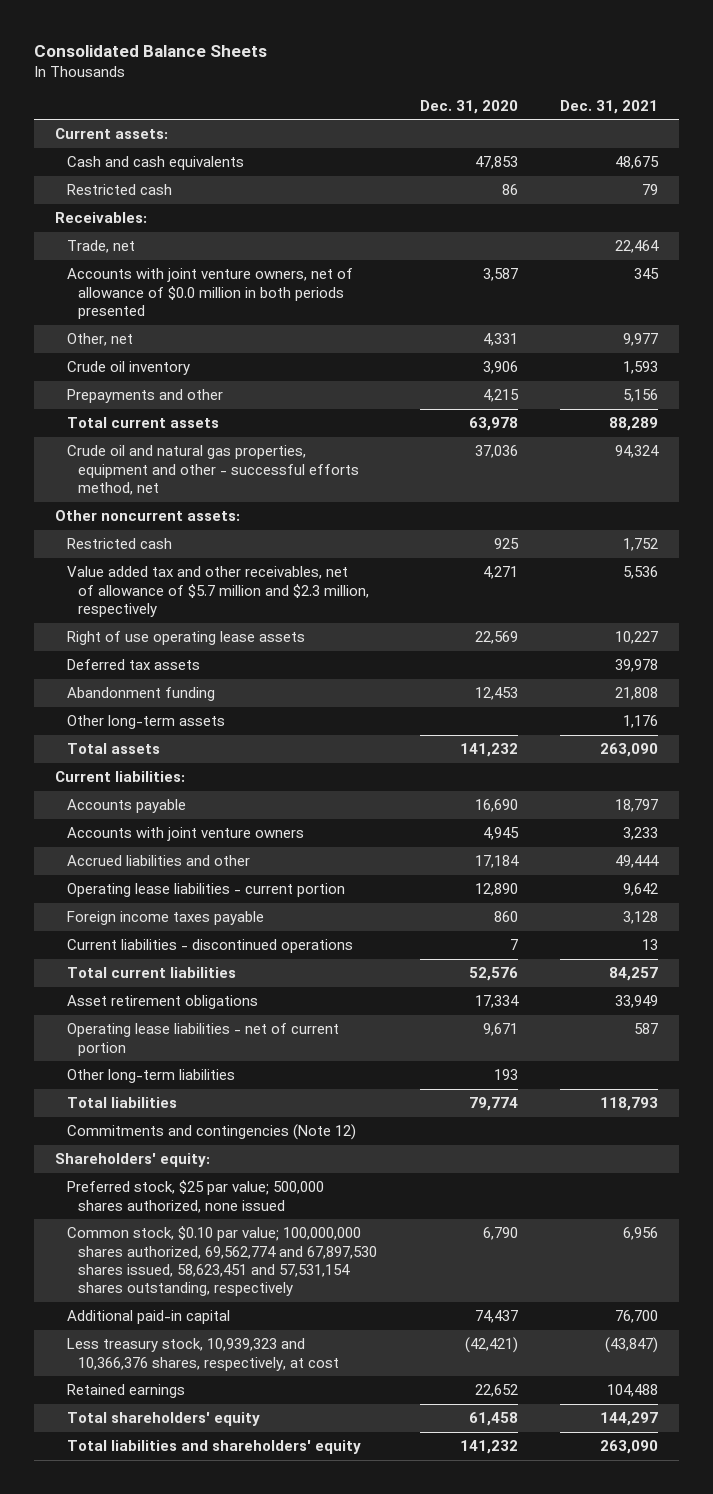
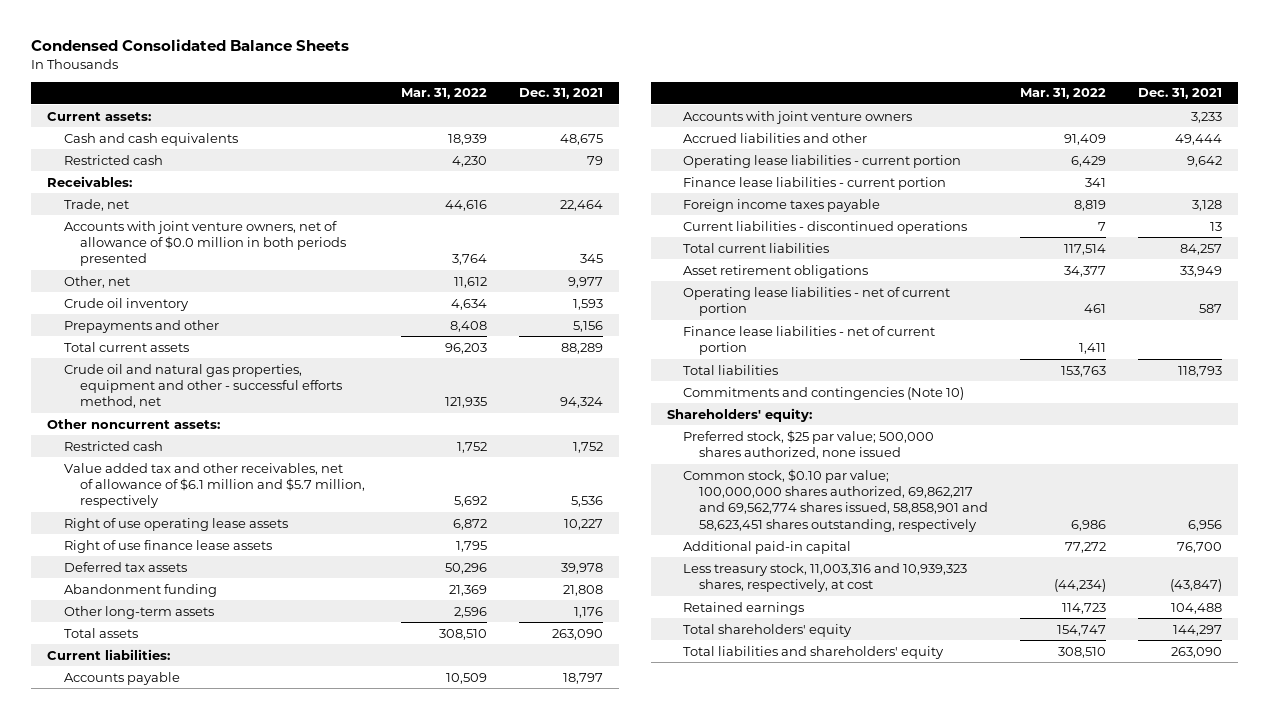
[33,44,267,57] Consolidated Balance Sheets -> [31,39,350,52] Condensed Consolidated Balance Sheets
[419,99,518,114] Dec. 31, 2020 -> none
none -> [400,88,487,100] Mar. 31, 2022
[66,566,370,618] Value added tax and other receivables, net of allowance of $5.7 million and $2.3 million, respectively -> [63,462,365,509] Value added tax and other receivables, net of allowance of $6.1 million and $5.7 million, respectively
none -> [63,539,272,553] Right of use finance lease assets
none -> [682,176,946,190] Finance lease liabilities - current portion
[66,1069,235,1084] Other long-term liabilities -> none
none -> [682,325,935,355] Finance lease liabilities - net of current portion
[66,1124,356,1141] Commitments and contingencies (Note 12) -> [682,386,964,400] Commitments and contingencies (Note 10)
[66,1226,378,1297] Common stock, $0.10 par value; 100,000,000 shares authorized, 69,562,774 and 67,897,530 shares issued, 58,623,451 and 57,531,154 shares outstanding, respectively -> [682,468,989,532] Common stock, $0.10 par value; 100,000,000 shares authorized, 69,862,217 and 69,562,774 shares issued, 58,858,901 and 58,623,451 shares outstanding, respectively
[66,1338,340,1371] Less treasury stock, 10,939,323 and 10,366,376 shares, respectively, at cost -> [682,562,967,592] Less treasury stock, 11,003,316 and 10,939,323 shares, respectively, at cost

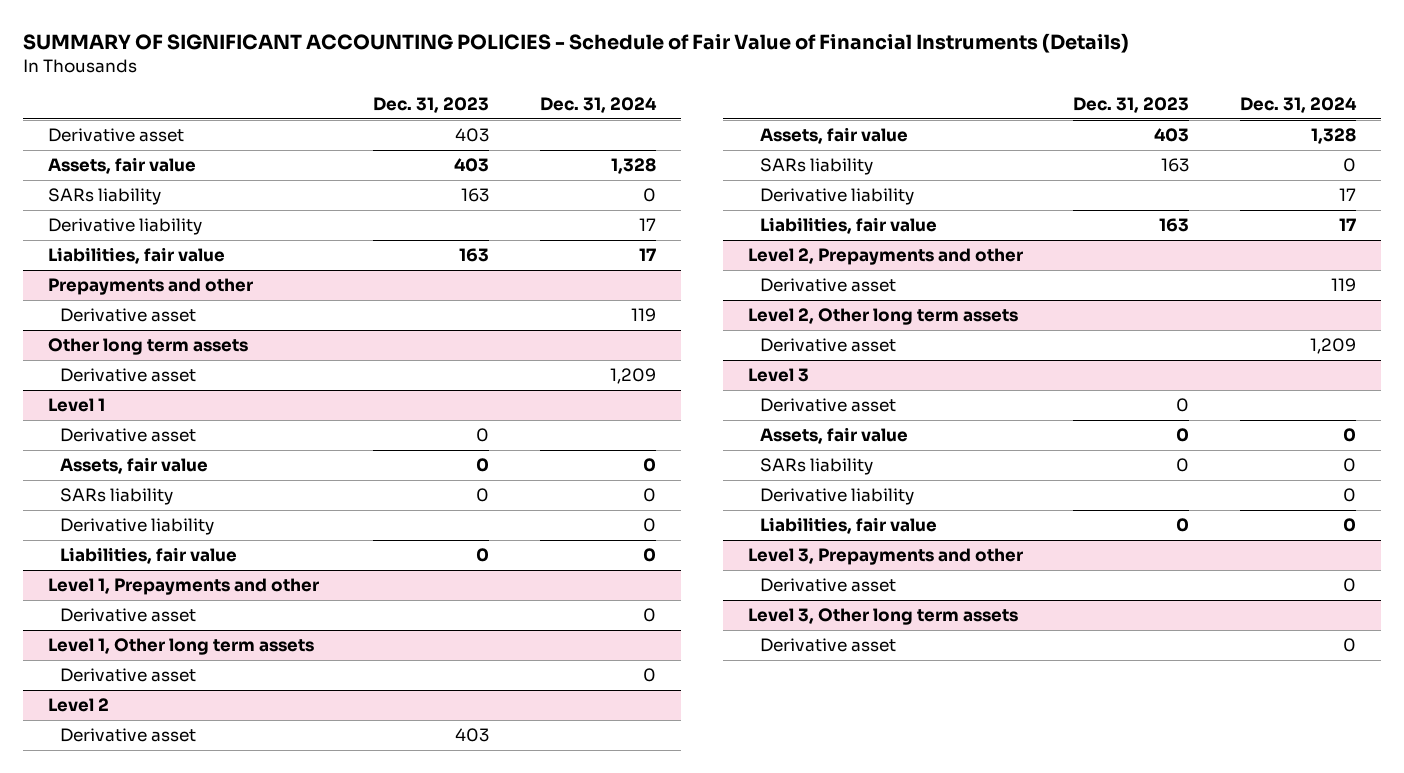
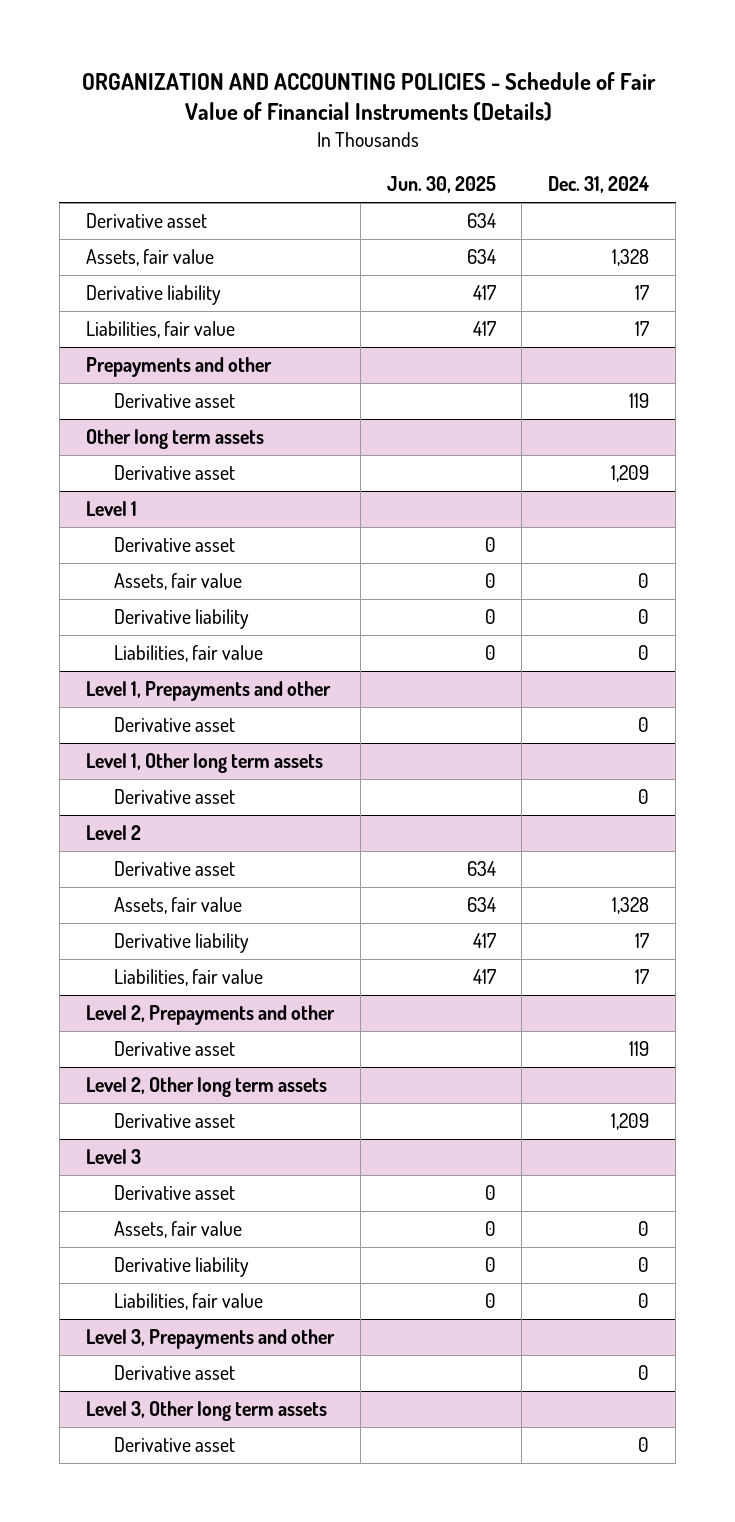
[22,32,1129,53] SUMMARY OF SIGNIFICANT ACCOUNTING POLICIES - Schedule of Fair Value of Financial Instruments (Details) -> [81,71,656,122] ORGANIZATION AND ACCOUNTING POLICIES - Schedule of Fair Value of Financial Instruments (Details)
[373,96,490,113] Dec. 31, 2023 -> none
none -> [386,176,496,194] Jun. 30, 2025
[47,188,161,206] SARs liability -> none
[59,488,173,506] SARs liability -> none
[760,158,874,176] SARs liability -> none
[760,458,874,476] SARs liability -> none

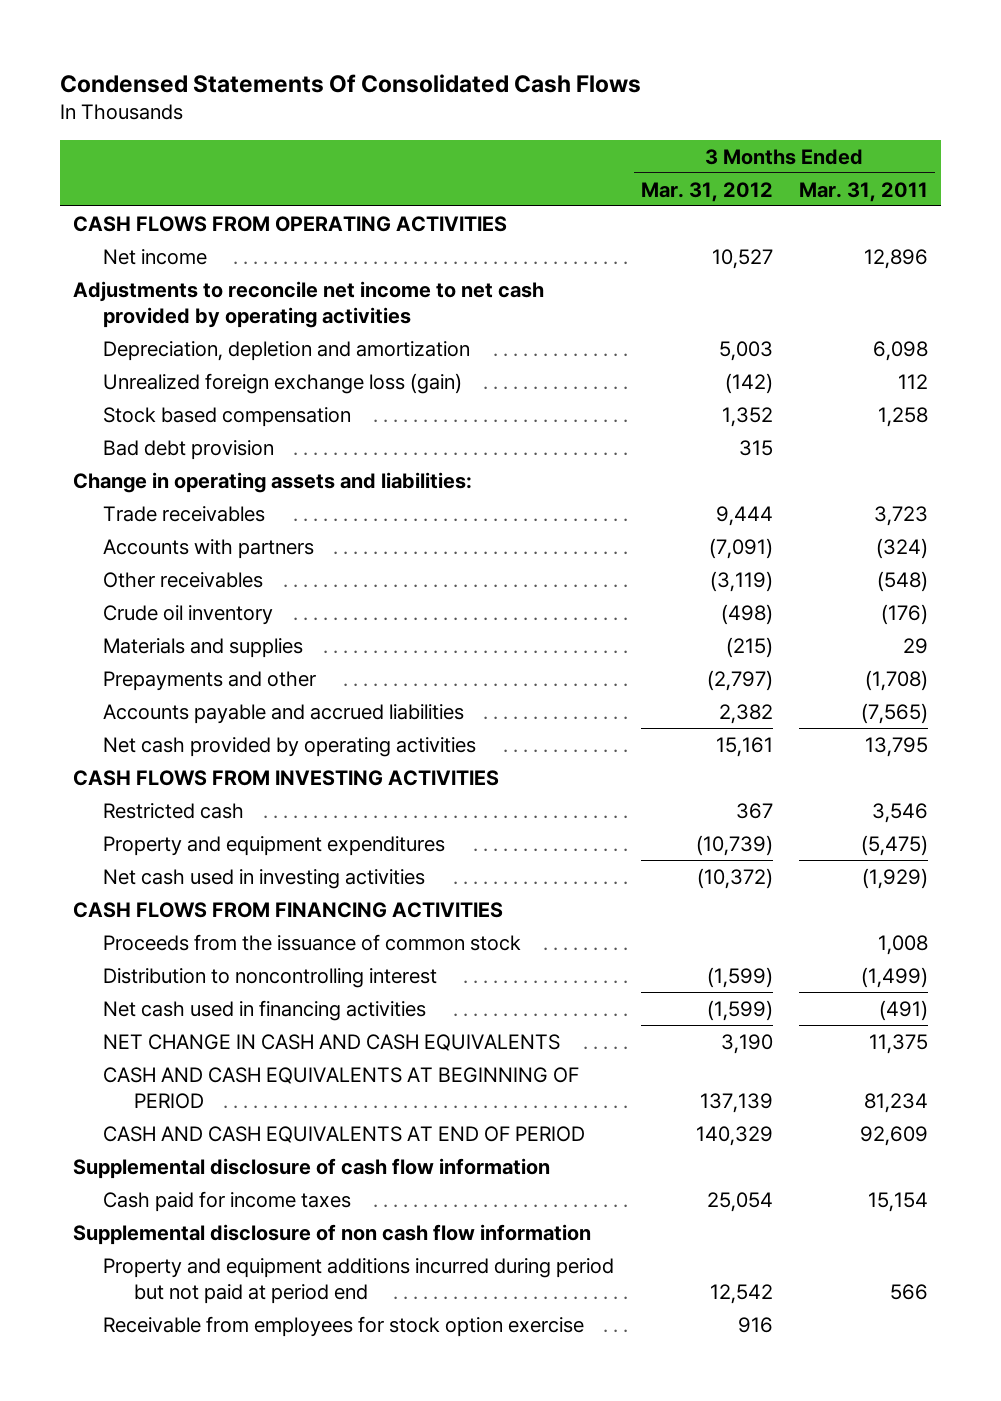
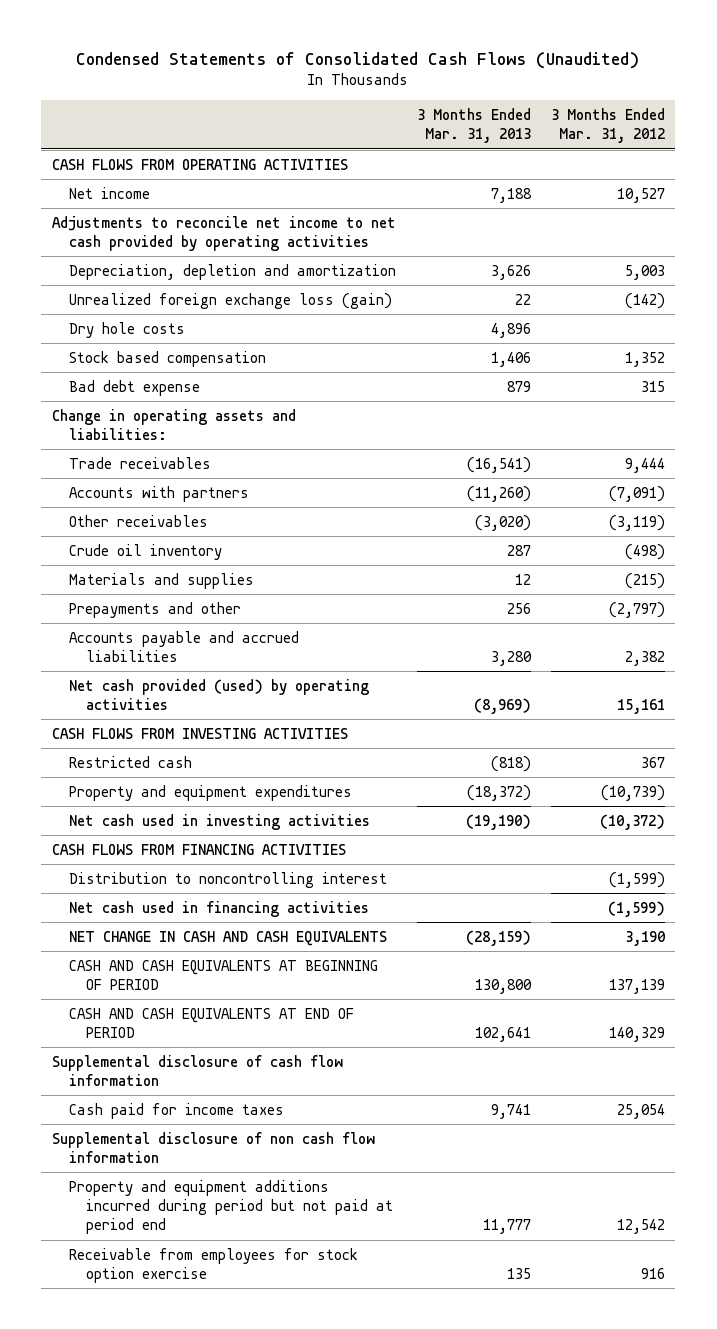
[59,73,641,93] Condensed Statements Of Consolidated Cash Flows -> [76,51,640,69] Condensed Statements of Consolidated Cash Flows (Unaudited)
[799,181,929,202] Mar. 31, 2011 -> none
none -> [416,107,531,144] 3 Months Ended Mar. 31, 2013
none -> [68,321,185,338] Dry hole costs
[103,439,275,460] Bad debt provision -> [68,379,200,396] Bad debt expense
[103,736,477,757] Net cash provided by operating activities -> [68,678,369,711] Net cash provided (used) by operating activities
[103,933,522,951] Proceeds from the issuance of common stock -> none

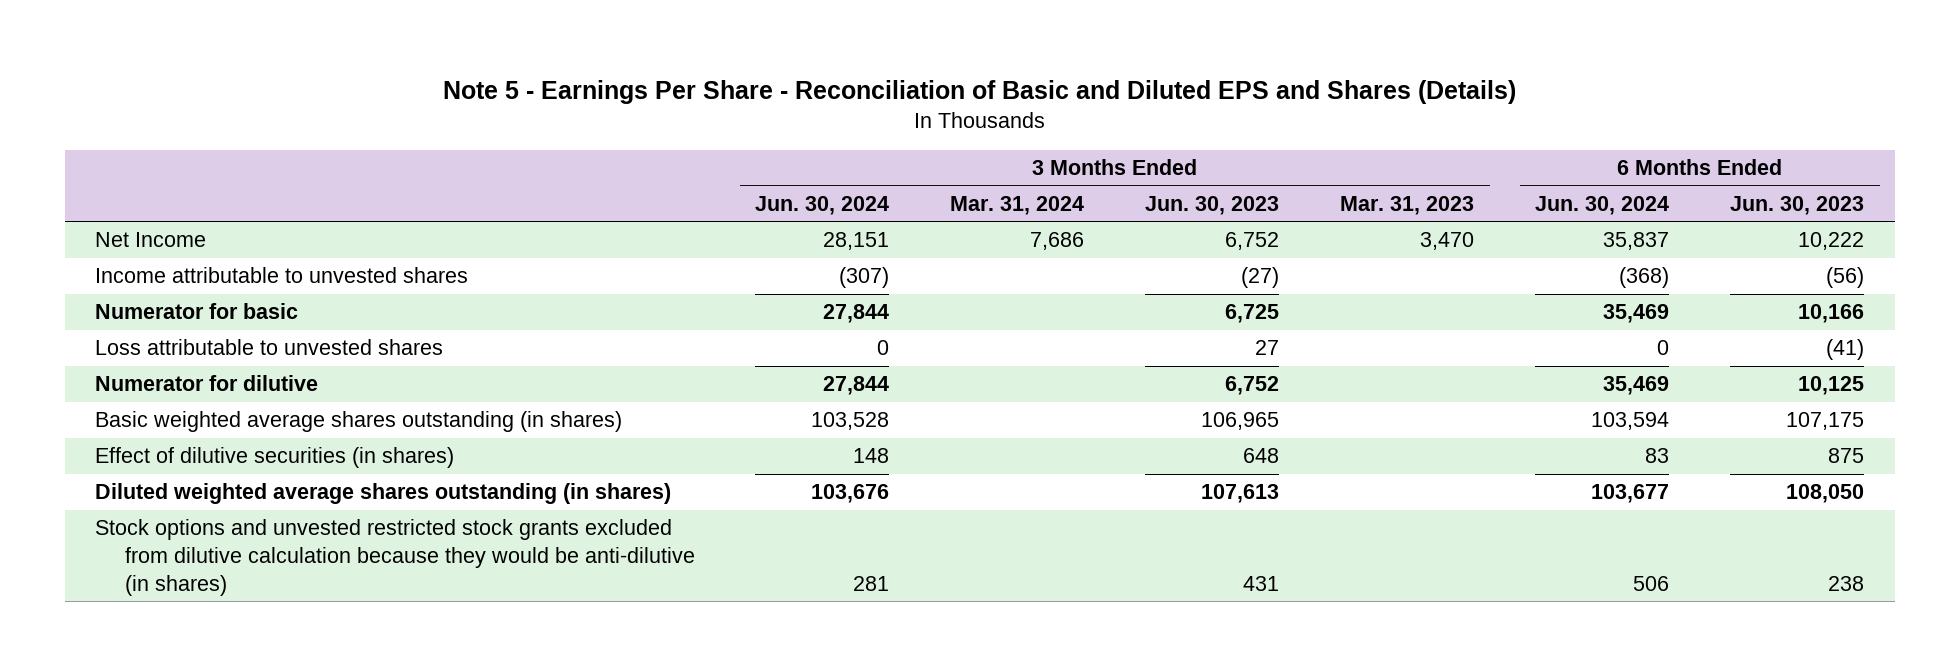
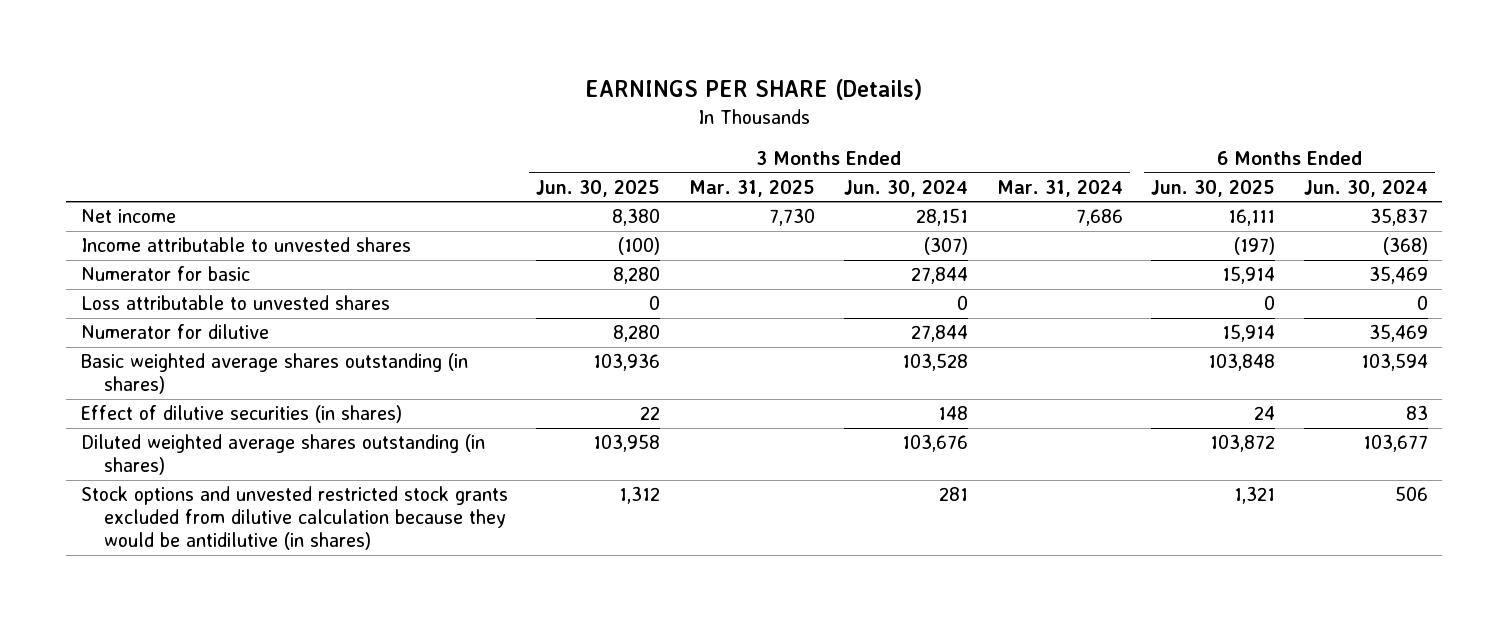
[442,79,1516,104] Note 5 - Earnings Per Share - Reconciliation of Basic and Diluted EPS and Shares (Details) -> [585,79,923,101] EARNINGS PER SHARE (Details)
[1145,195,1280,215] Jun. 30, 2023 -> none
[1340,195,1475,215] Mar. 31, 2023 -> none
[1730,195,1865,215] Jun. 30, 2023 -> none
none -> [536,179,661,197] Jun. 30, 2025
none -> [689,179,816,197] Mar. 31, 2025
none -> [1151,179,1276,197] Jun. 30, 2025
[95,232,207,248] Net Income -> [80,209,176,224] Net income
[95,519,695,596] Stock options and unvested restricted stock grants excluded from dilutive calculation because they would be anti-dilutive (in shares) -> [80,486,508,551] Stock options and unvested restricted stock grants excluded from dilutive calculation because they would be antidilutive (in shares)

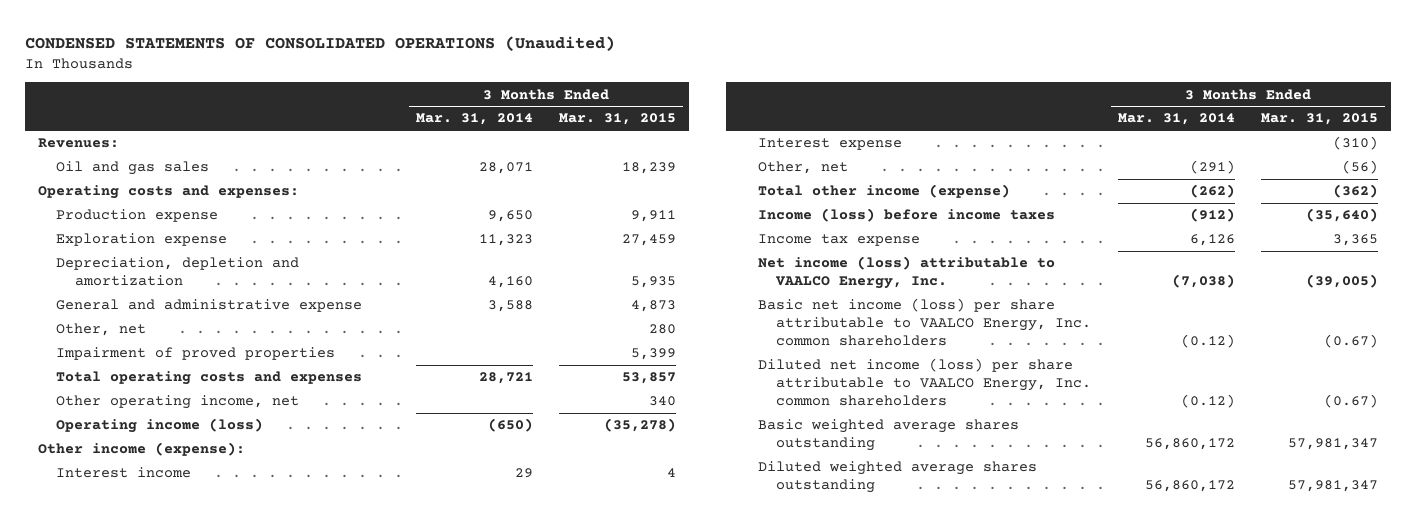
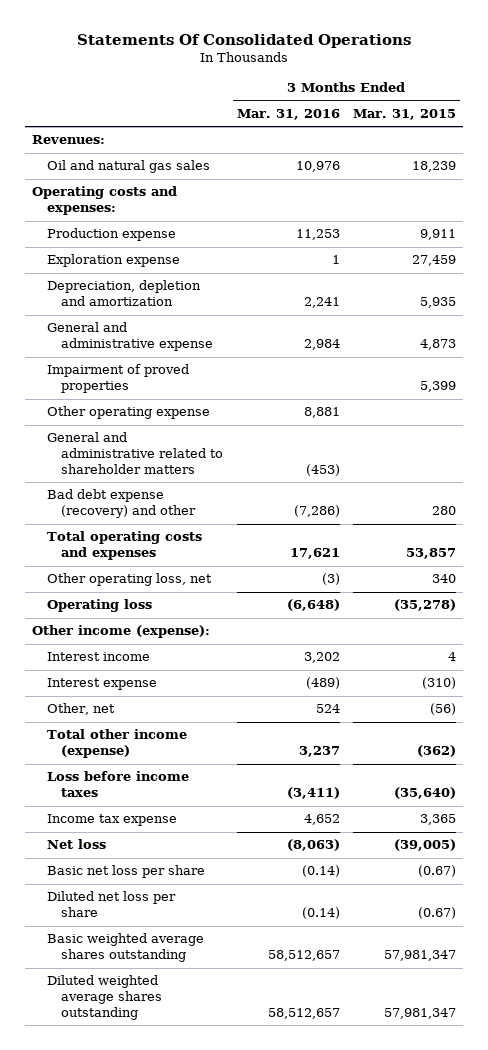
[24,35,615,51] CONDENSED STATEMENTS OF CONSOLIDATED OPERATIONS (Unaudited) -> [77,33,412,48] Statements Of Consolidated Operations
[415,113,533,126] Mar. 31, 2014 -> none
none -> [236,108,340,120] Mar. 31, 2016
[56,161,210,176] Oil and gas sales -> [46,160,210,174] Oil and natural gas sales
[56,323,147,337] Other, net -> none
none -> [46,406,210,420] Other operating expense
none -> [46,432,223,475] General and administrative related to shareholder matters
none -> [46,489,196,519] Bad debt expense (recovery) and other
[56,395,300,410] Other operating income, net -> [46,573,212,587] Other operating loss, net
[56,418,264,434] Operating income (loss) -> [46,599,152,613] Operating loss
[757,208,1055,223] Income (loss) before income taxes -> [46,771,189,798] Loss before income taxes
[757,256,1055,290] Net income (loss) attributable to VAALCO Energy, Inc. -> [46,839,106,850] Net loss
[757,298,1092,347] Basic net income (loss) per share attributable to VAALCO Energy, Inc. common shareholders -> [46,865,205,879] Basic net loss per share
[757,358,1092,407] Diluted net income (loss) per share attributable to VAALCO Energy, Inc. common shareholders -> [46,891,176,918] Diluted net loss per share

